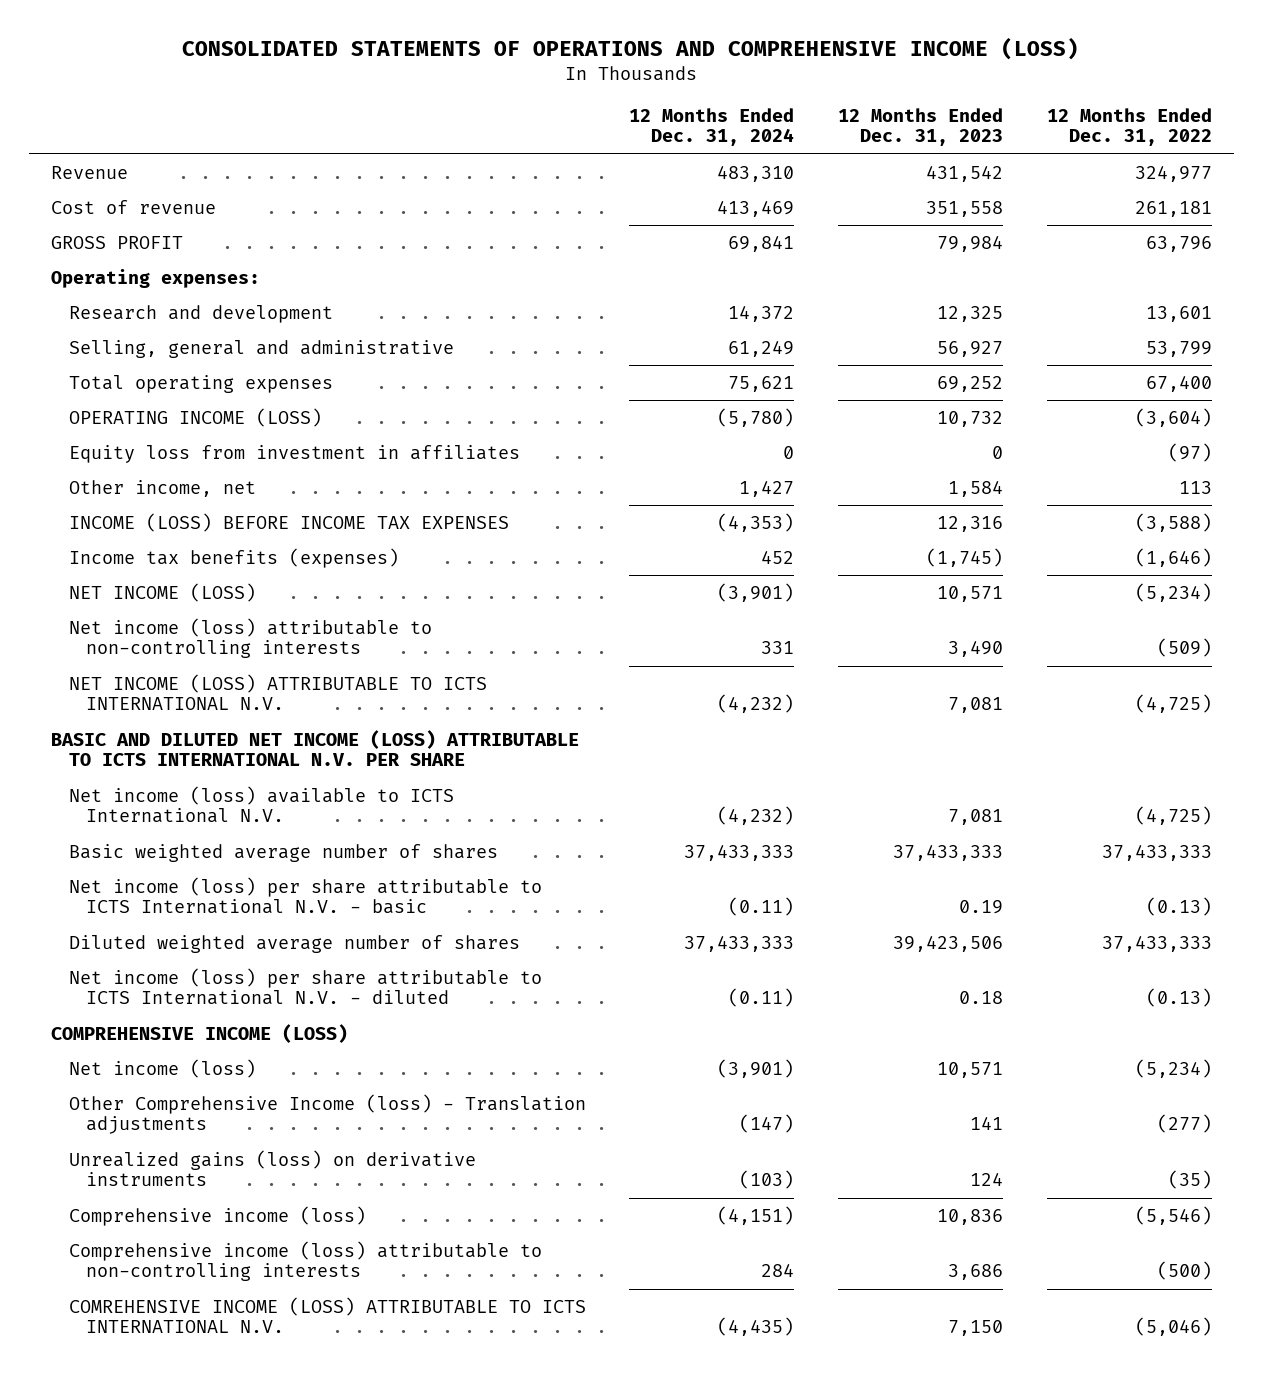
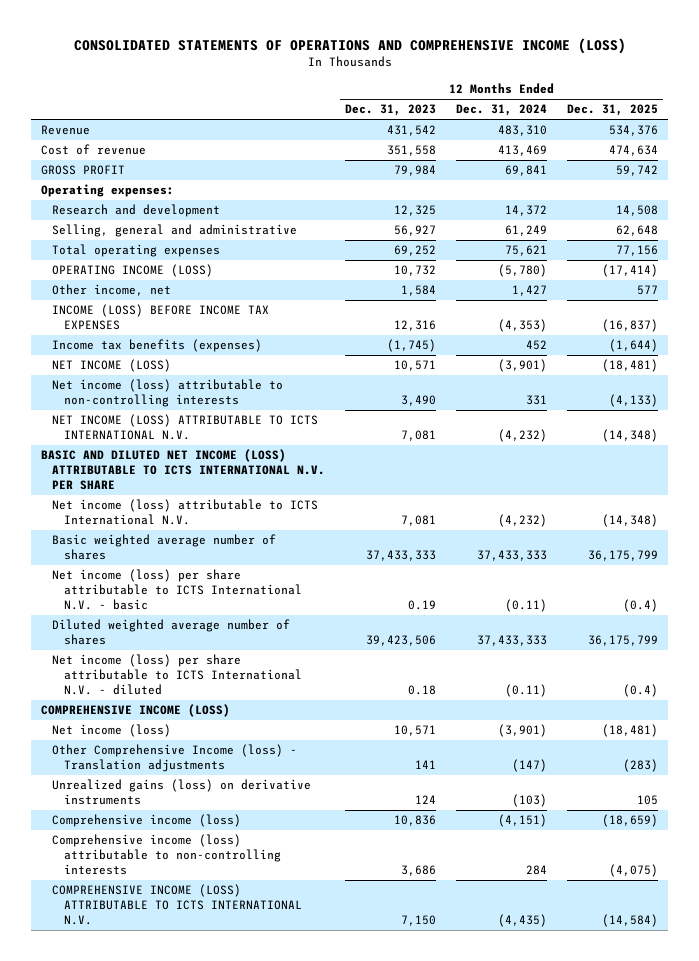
[1047,107,1213,147] 12 Months Ended Dec. 31, 2022 -> none
none -> [567,104,659,117] Dec. 31, 2025
[68,444,520,463] Equity loss from investment in affiliates -> none
[68,785,454,824] Net income (loss) available to ICTS International N.V. -> [52,499,319,526] Net income (loss) attributable to ICTS International N.V.
[68,1296,586,1334] COMREHENSIVE INCOME (LOSS) ATTRIBUTABLE TO ICTS INTERNATIONAL N.V. -> [52,884,302,926] COMPREHENSIVE INCOME (LOSS) ATTRIBUTABLE TO ICTS INTERNATIONAL N.V.

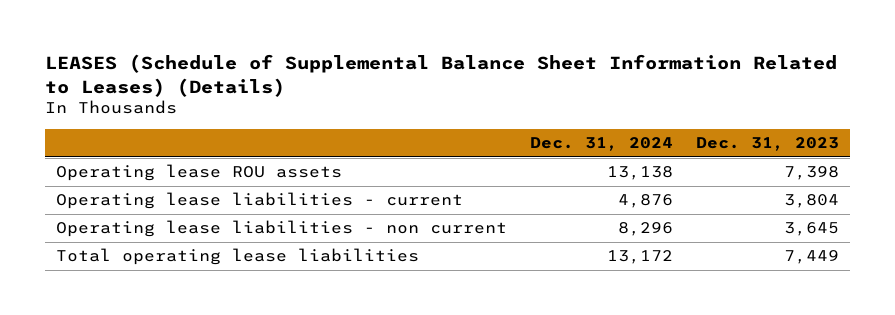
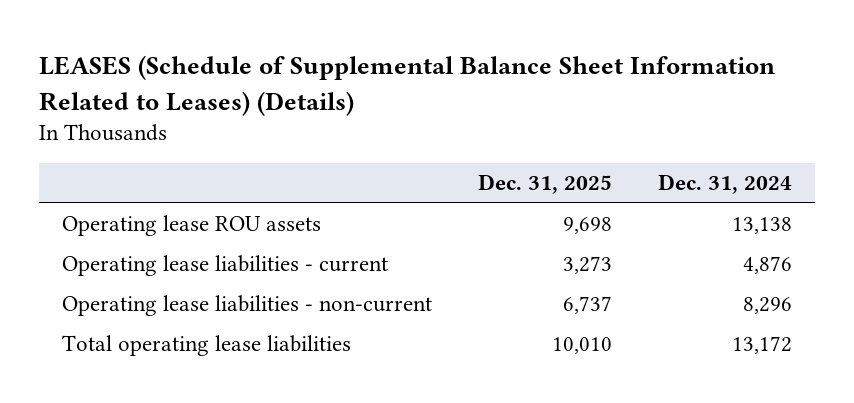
[695,137,839,152] Dec. 31, 2023 -> none
none -> [477,174,612,195] Dec. 31, 2025
[56,220,508,238] Operating lease liabilities - non current -> [61,295,432,317] Operating lease liabilities - non-current

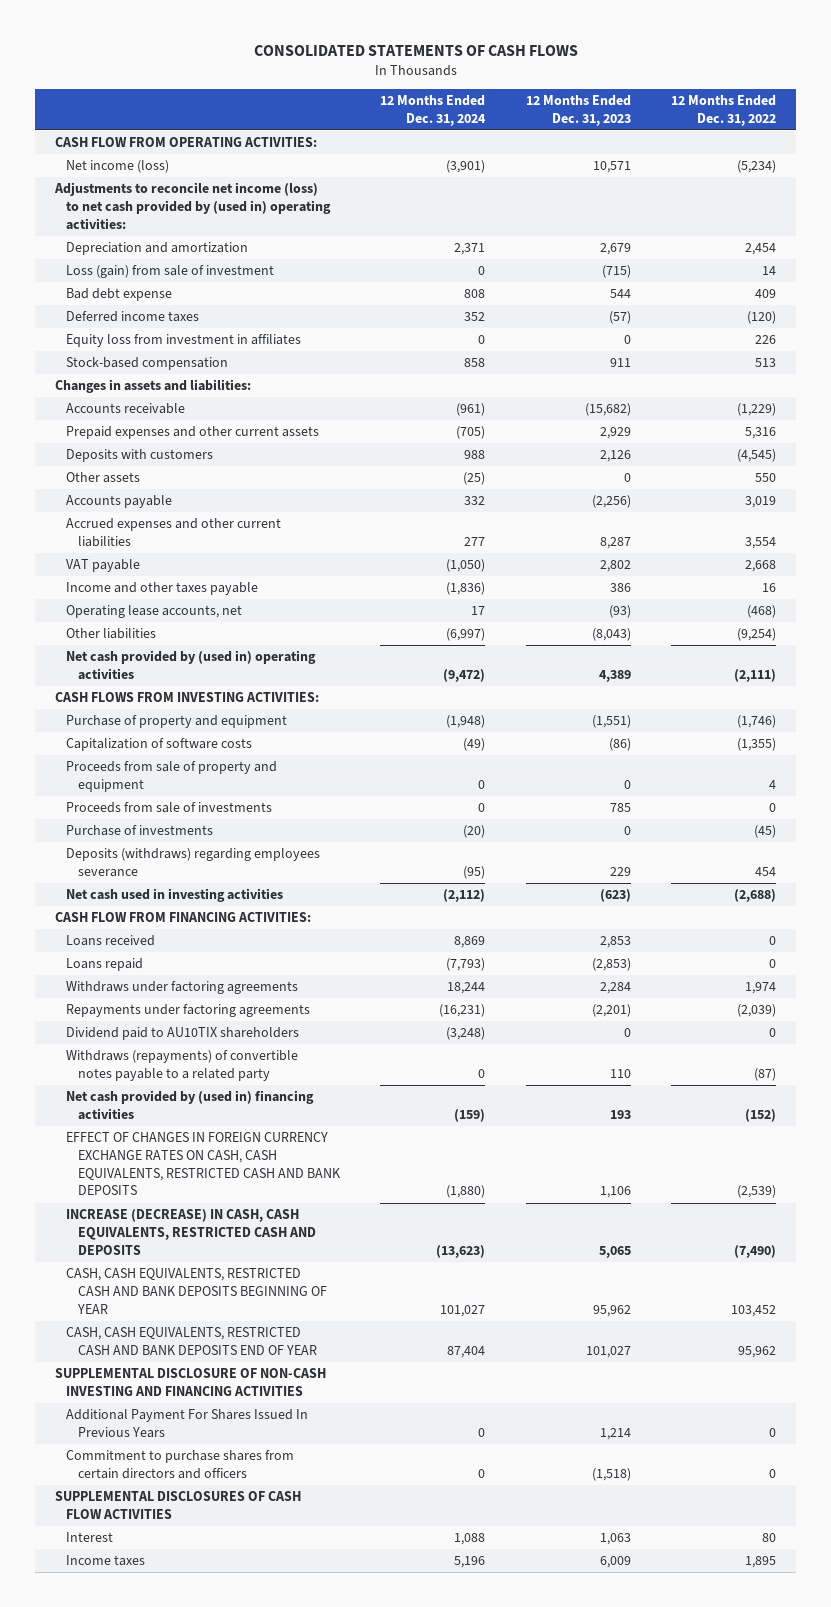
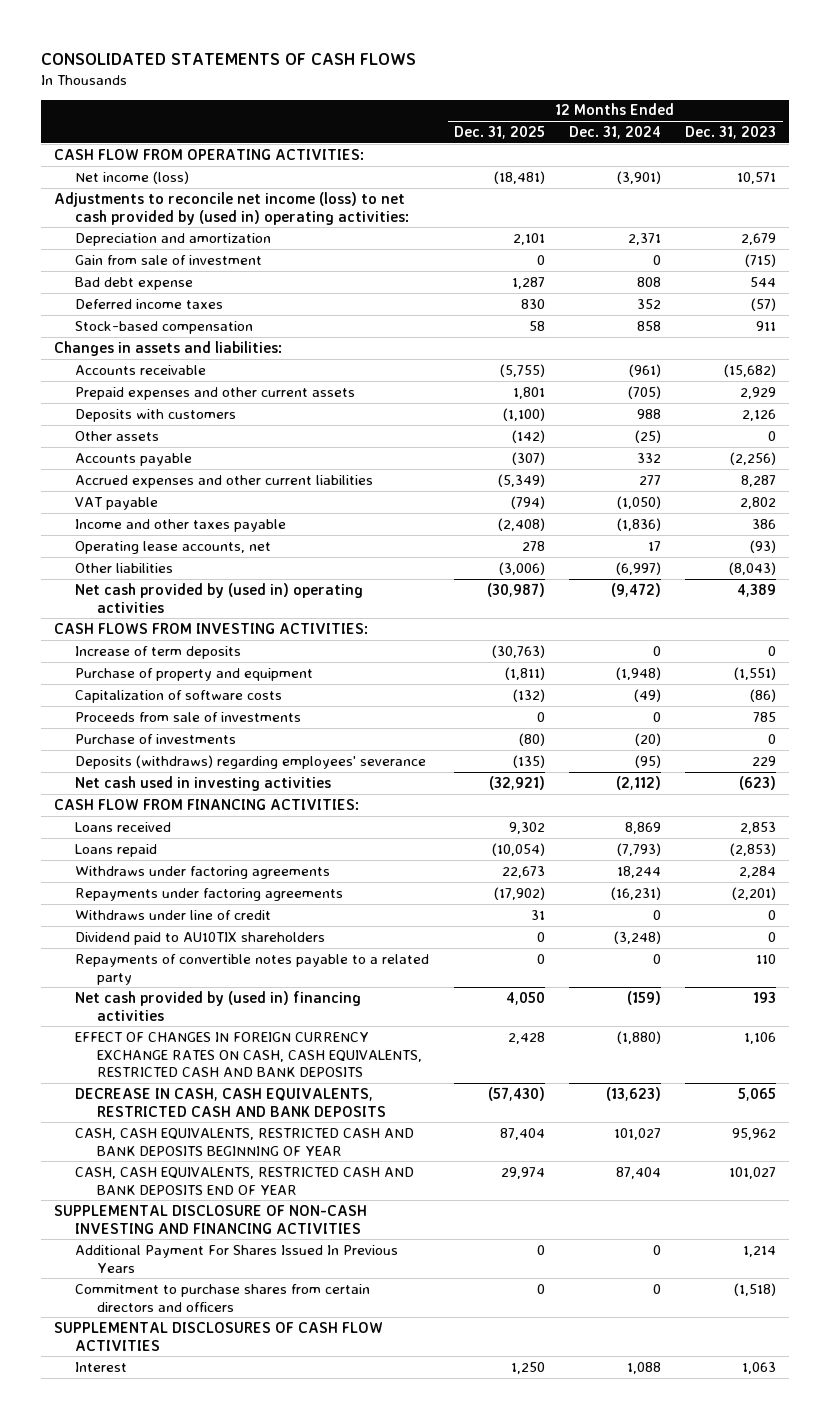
[671,94,777,126] 12 Months Ended Dec. 31, 2022 -> none
none -> [453,126,545,140] Dec. 31, 2025
[66,265,275,279] Loss (gain) from sale of investment -> [75,254,263,265] Gain from sale of investment
[66,334,302,348] Equity loss from investment in affiliates -> none
none -> [75,645,242,659] Increase of term deposits
[66,761,278,792] Proceeds from sale of property and equipment -> none
[66,848,321,877] Deposits (withdraws) regarding employees severance -> [75,754,427,769] Deposits (withdraws) regarding employees' severance
none -> [75,909,272,920] Withdraws under line of credit
[66,1050,299,1081] Withdraws (repayments) of convertible notes payable to a related party -> [75,953,430,985] Repayments of convertible notes payable to a related party
[66,1209,316,1255] INCREASE (DECREASE) IN CASH, CASH EQUIVALENTS, RESTRICTED CASH AND DEPOSITS -> [75,1087,386,1117] DECREASE IN CASH, CASH EQUIVALENTS, RESTRICTED CASH AND BANK DEPOSITS
[66,1555,146,1567] Income taxes -> none

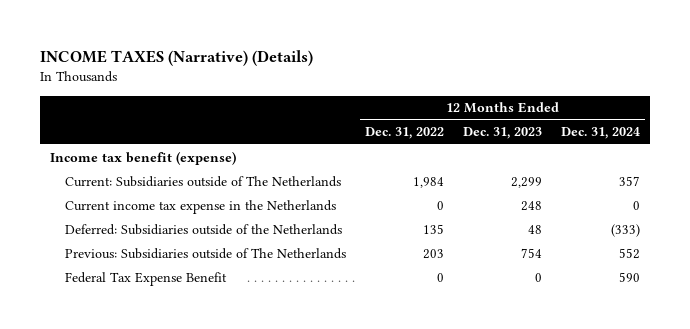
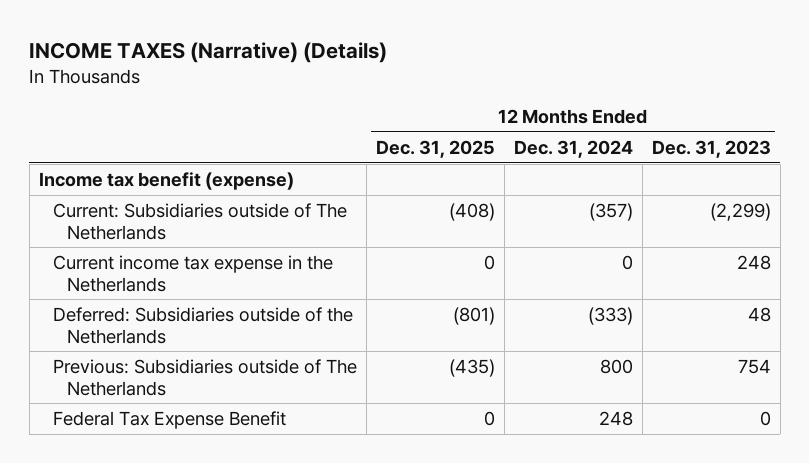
[365,127,445,140] Dec. 31, 2022 -> none
none -> [375,139,495,158] Dec. 31, 2025
[511,176,543,188] 2,299 -> [709,202,771,221] (2,299)
[619,175,641,186] 357 -> [588,202,633,221] (357)
[619,247,641,259] 552 -> [599,358,633,374] 800
[619,271,641,282] 590 -> [598,410,633,426] 248

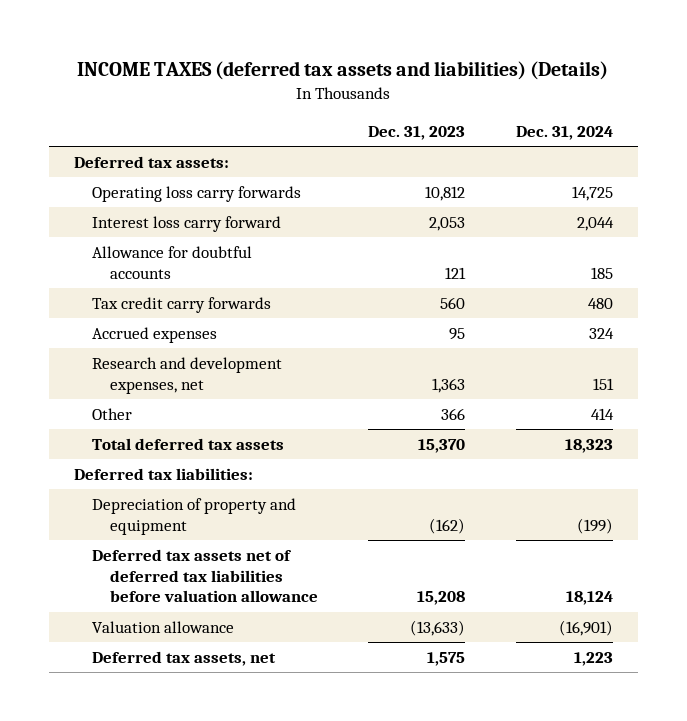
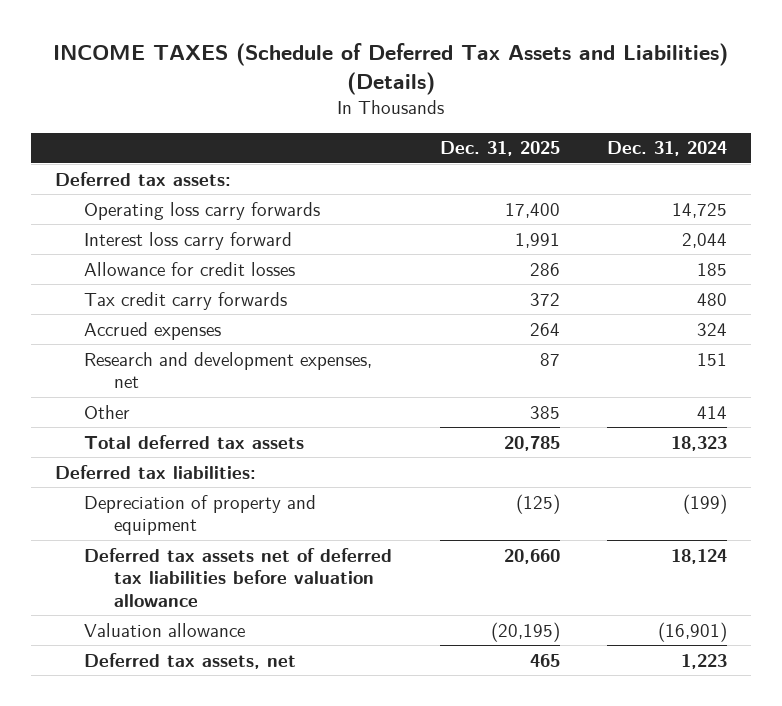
[77,60,609,80] INCOME TAXES (deferred tax assets and liabilities) (Details) -> [52,42,728,95] INCOME TAXES (Schedule of Deferred Tax Assets and Liabilities) (Details)
[368,126,466,141] Dec. 31, 2023 -> none
none -> [439,141,560,157] Dec. 31, 2025
[91,246,252,279] Allowance for doubtful accounts -> [84,261,296,276] Allowance for credit losses

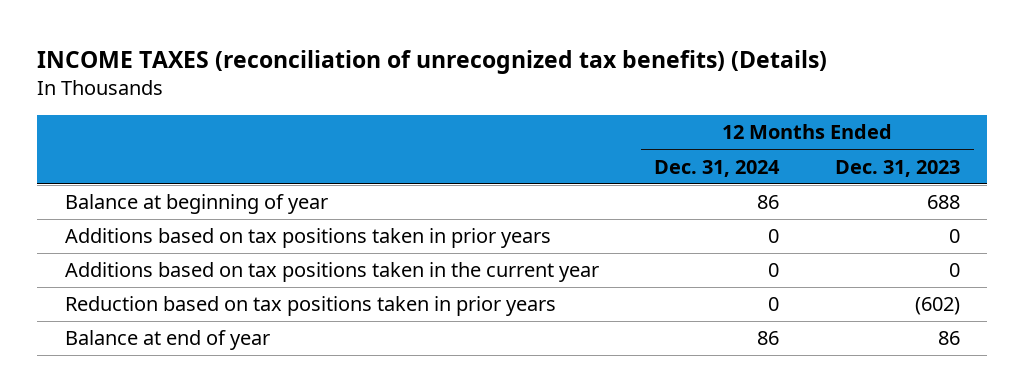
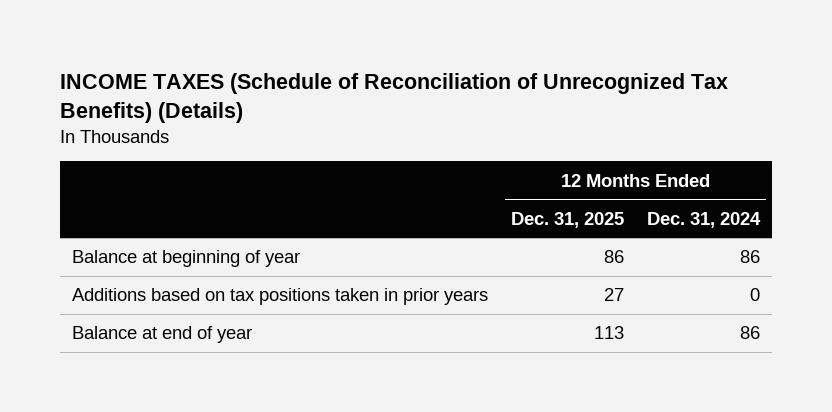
[37,50,828,75] INCOME TAXES (reconciliation of unrecognized tax benefits) (Details) -> [59,72,728,123] INCOME TAXES (Schedule of Reconciliation of Unrecognized Tax Benefits) (Details)
[834,159,960,177] Dec. 31, 2023 -> none
none -> [510,211,624,228] Dec. 31, 2025
[64,262,599,283] Additions based on tax positions taken in the current year -> none
[64,296,556,317] Reduction based on tax positions taken in prior years -> none

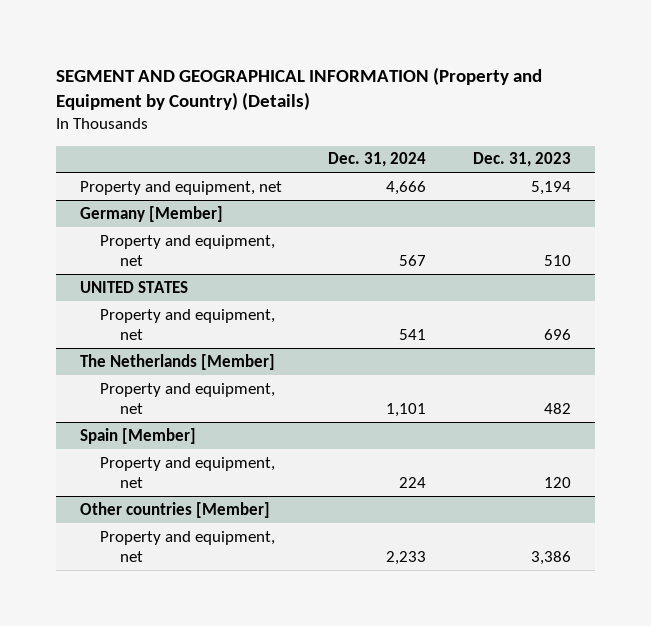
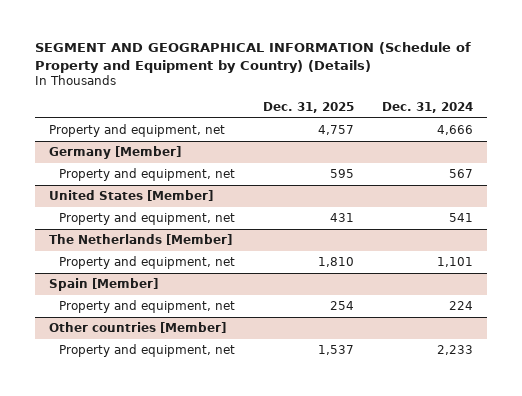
[56,66,543,111] SEGMENT AND GEOGRAPHICAL INFORMATION (Property and Equipment by Country) (Details) -> [34,42,471,73] SEGMENT AND GEOGRAPHICAL INFORMATION (Schedule of Property and Equipment by Country) (Details)
[473,152,572,168] Dec. 31, 2023 -> none
none -> [262,102,354,114] Dec. 31, 2025
[79,280,188,293] UNITED STATES -> [48,189,213,201] United States [Member]

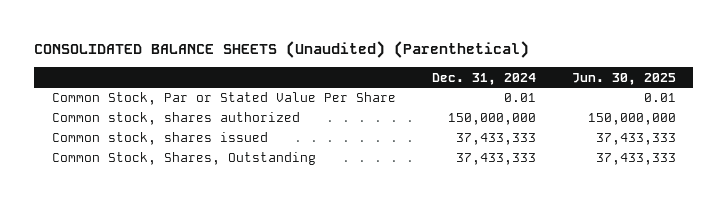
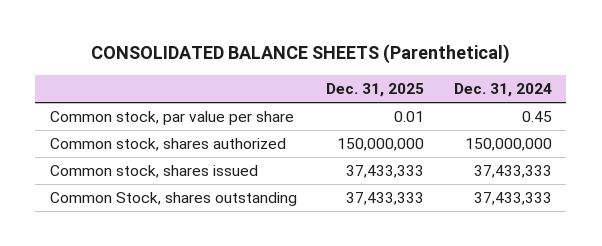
[34,41,530,59] CONSOLIDATED BALANCE SHEETS (Unaudited) (Parenthetical) -> [90,44,510,65] CONSOLIDATED BALANCE SHEETS (Parenthetical)
[571,72,676,85] Jun. 30, 2025 -> none
none -> [326,82,425,97] Dec. 31, 2025
[52,92,397,106] Common Stock, Par or Stated Value Per Share -> [50,111,295,126] Common stock, par value per share
[503,93,536,103] 0.01 -> [521,111,552,123] 0.45
[52,152,317,166] Common Stock, Shares, Outstanding -> [50,192,298,207] Common Stock, shares outstanding

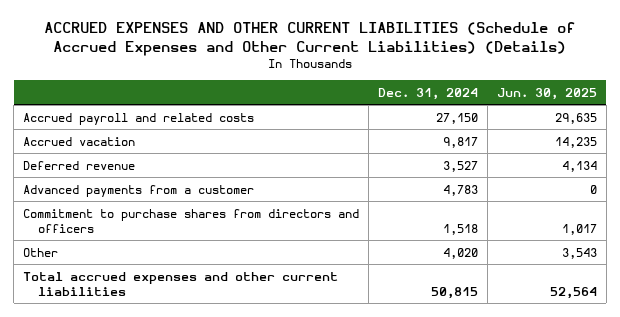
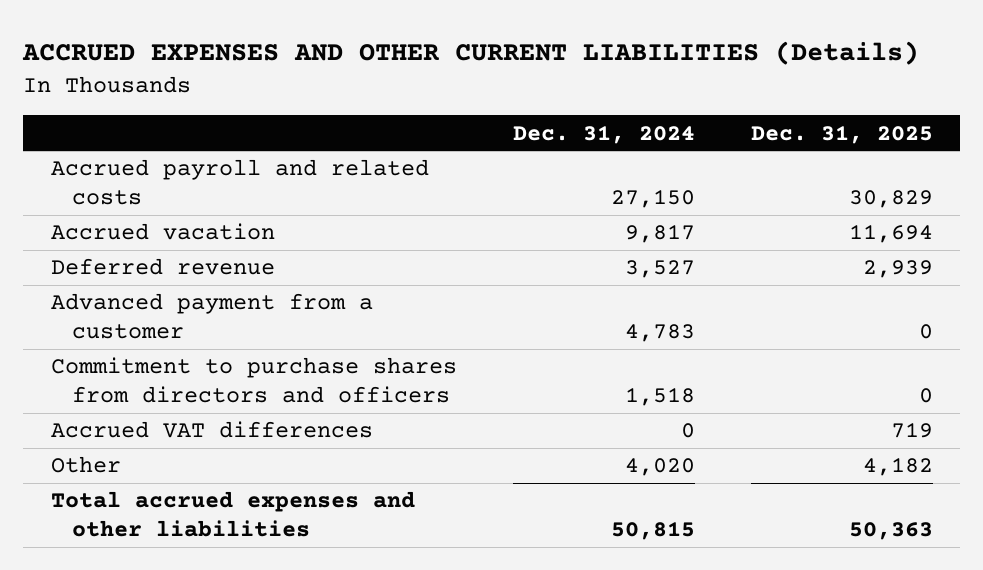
[43,21,575,56] ACCRUED EXPENSES AND OTHER CURRENT LIABILITIES (Schedule of Accrued Expenses and Other Current Liabilities) (Details) -> [22,40,920,65] ACCRUED EXPENSES AND OTHER CURRENT LIABILITIES (Details)
[496,87,597,100] Jun. 30, 2025 -> none
none -> [750,124,933,144] Dec. 31, 2025
[23,184,255,197] Advanced payments from a customer -> [50,293,373,340] Advanced payment from a customer
none -> [50,421,373,439] Accrued VAT differences
[23,271,339,296] Total accrued expenses and other current liabilities -> [50,491,415,538] Total accrued expenses and other liabilities

